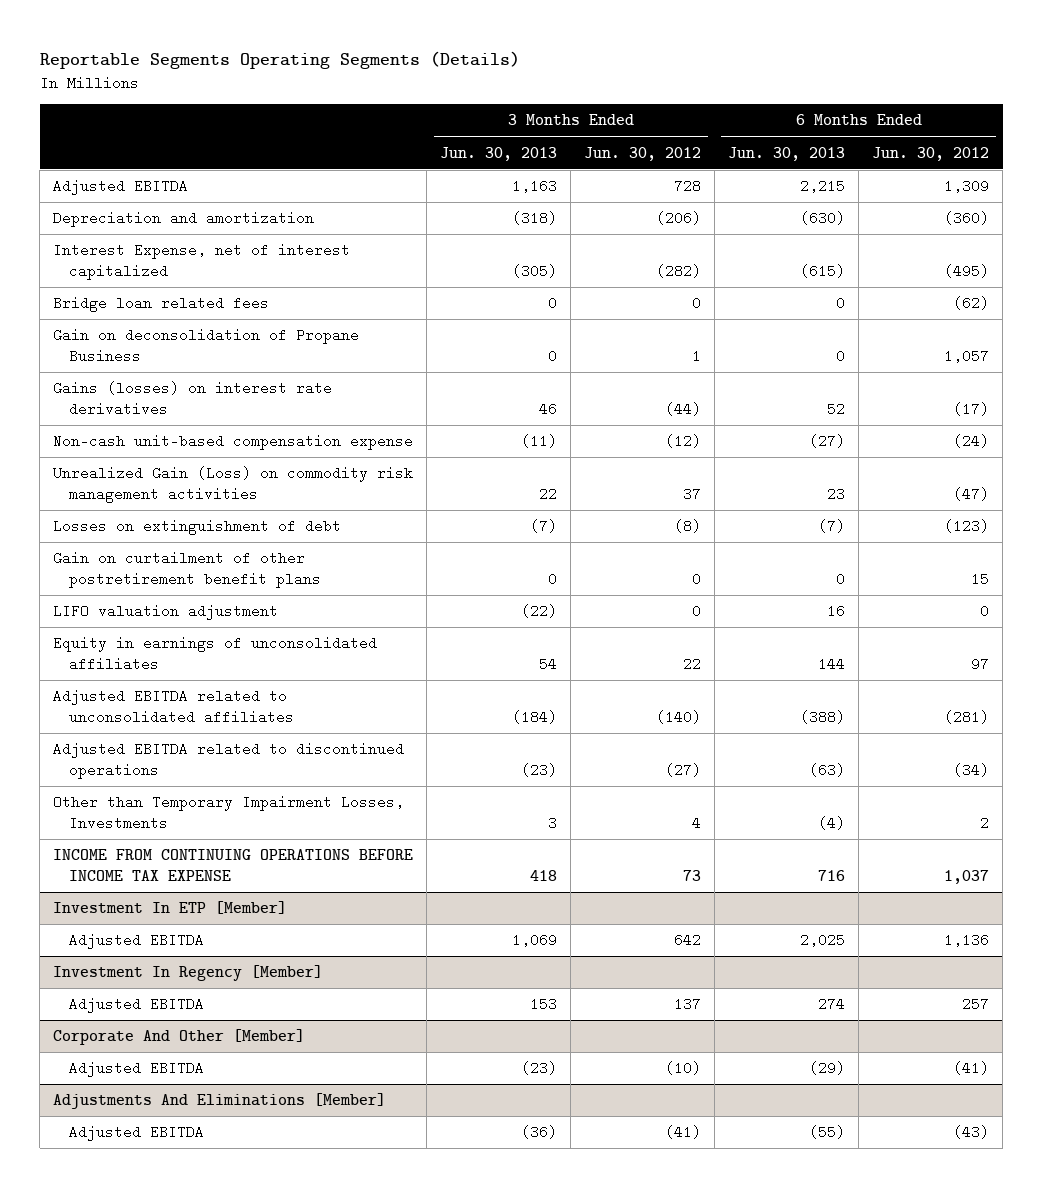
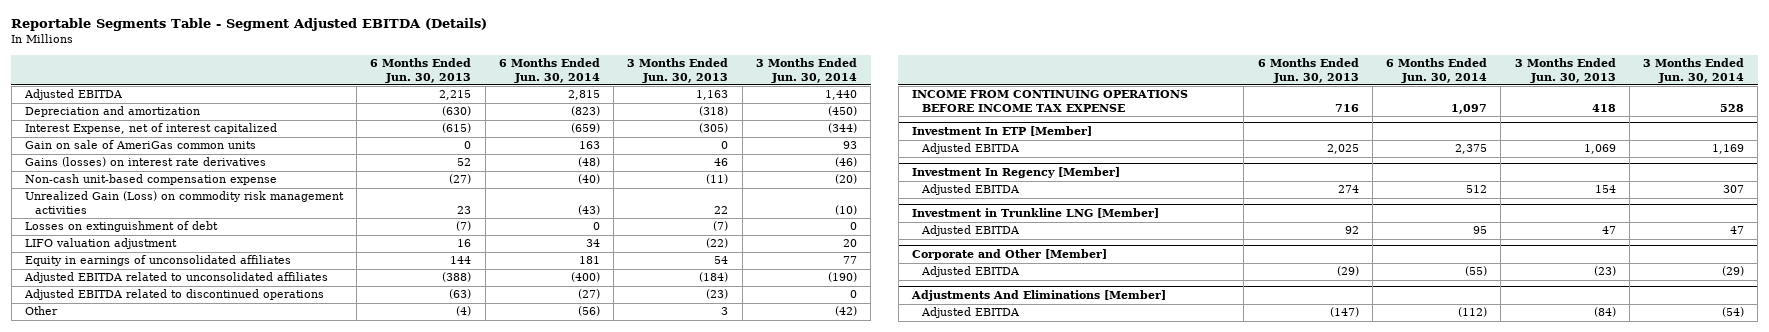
[39,51,520,70] Reportable Segments Operating Segments (Details) -> [11,18,488,32] Reportable Segments Table - Segment Adjusted EBITDA (Details)
[584,146,702,161] Jun. 30, 2012 -> none
[872,146,990,161] Jun. 30, 2012 -> none
none -> [498,58,600,83] 6 Months Ended Jun. 30, 2014
none -> [755,58,857,83] 3 Months Ended Jun. 30, 2014
[53,296,270,313] Bridge loan related fees -> none
[53,328,360,363] Gain on deconsolidation of Propane Business -> none
none -> [24,140,256,150] Gain on sale of AmeriGas common units
[53,551,322,588] Gain on curtailment of other postretirement benefit plans -> none
[53,795,405,830] Other than Temporary Impairment Losses, Investments -> none
none -> [24,306,58,316] Other
[530,997,558,1012] 153 -> [1594,185,1616,194] 154
none -> [912,208,1160,219] Investment in Trunkline LNG [Member]
none -> [921,225,1021,237] Adjusted EBITDA
[53,1029,306,1046] Corporate And Other [Member] -> [912,249,1108,261] Corporate and Other [Member]
[521,1125,558,1140] (36) -> [1593,307,1616,318] (84)
[809,1125,846,1140] (55) -> [1329,307,1359,318] (147)

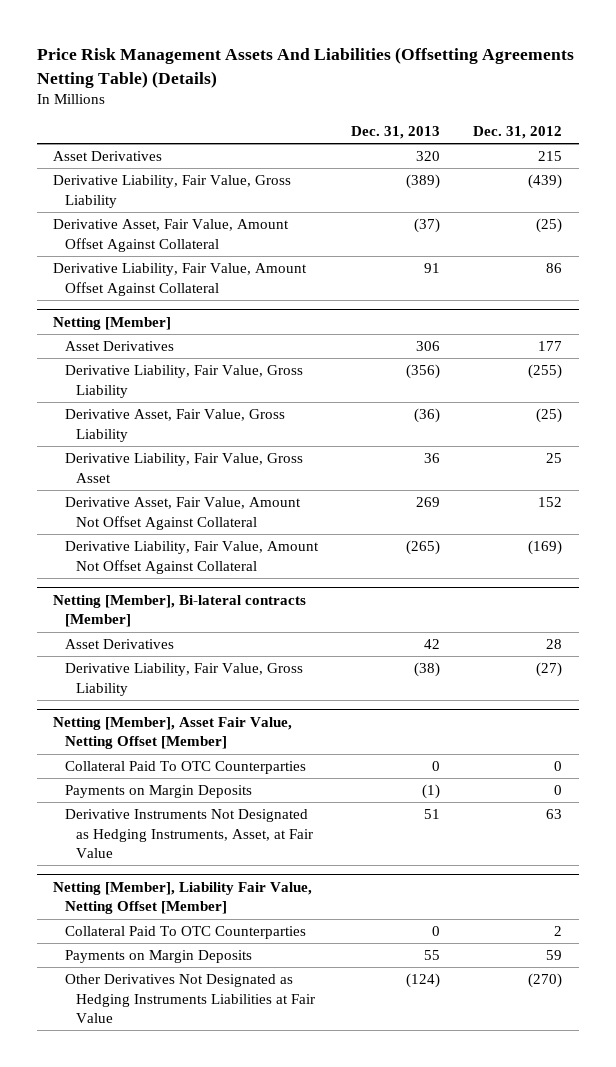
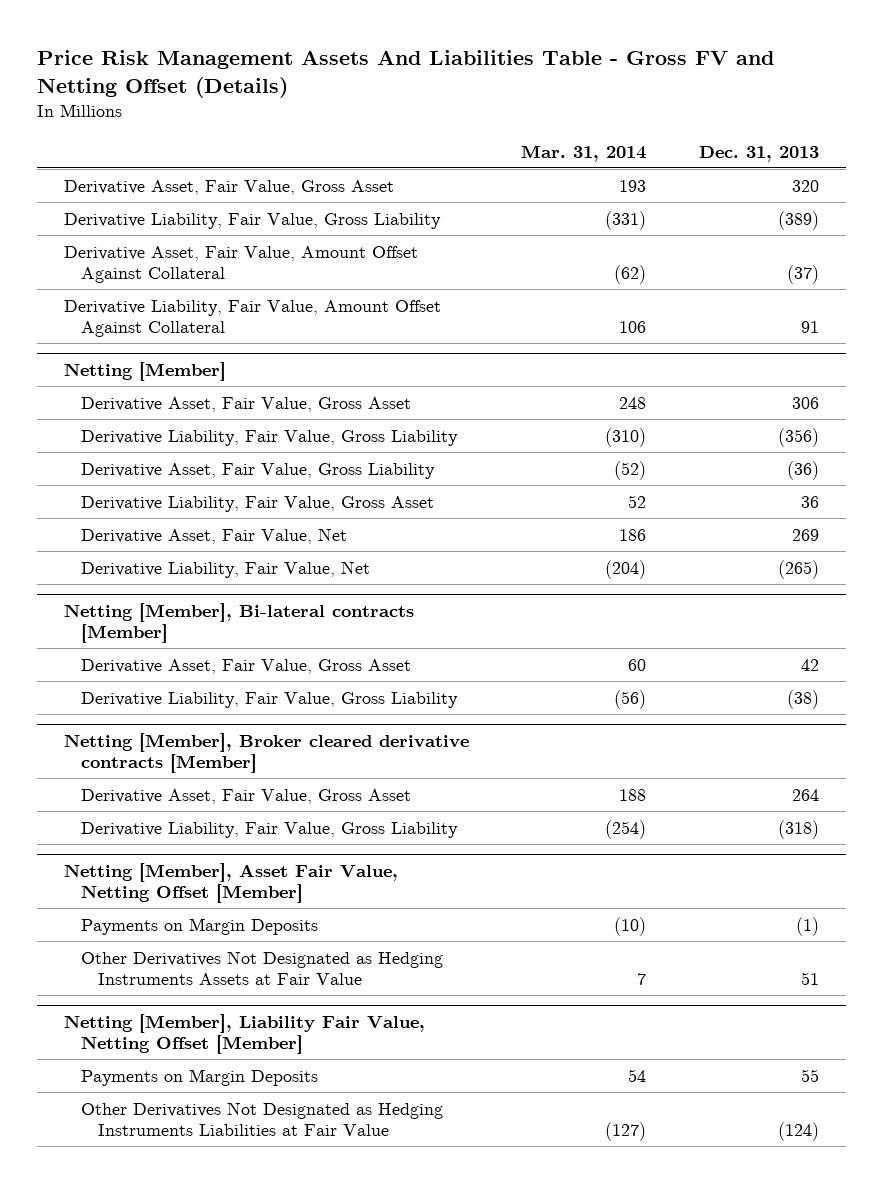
[36,47,574,88] Price Risk Management Assets And Liabilities (Offsetting Agreements Netting Table) (Details) -> [37,49,775,98] Price Risk Management Assets And Liabilities Table - Gross FV and Netting Offset (Details)
[473,126,563,140] Dec. 31, 2012 -> none
none -> [521,144,647,162] Mar. 31, 2014
[53,151,163,162] Asset Derivatives -> [63,179,394,195] Derivative Asset, Fair Value, Gross Asset
[64,341,174,352] Asset Derivatives -> [80,396,411,412] Derivative Asset, Fair Value, Gross Asset
[64,497,301,530] Derivative Asset, Fair Value, Amount Not Offset Against Collateral -> [80,527,347,544] Derivative Asset, Fair Value, Net
[64,541,319,574] Derivative Liability, Fair Value, Amount Not Offset Against Collateral -> [80,560,370,578] Derivative Liability, Fair Value, Net
[64,639,174,650] Asset Derivatives -> [80,658,411,674] Derivative Asset, Fair Value, Gross Asset
none -> [63,733,469,774] Netting [Member], Broker cleared derivative contracts [Member]
none -> [80,788,411,804] Derivative Asset, Fair Value, Gross Asset
none -> [80,821,458,838] Derivative Liability, Fair Value, Gross Liability
[64,761,306,775] Collateral Paid To OTC Counterparties -> none
[64,809,313,859] Derivative Instruments Not Designated as Hedging Instruments, Asset, at Fair Value -> [80,950,443,985] Other Derivatives Not Designated as Hedging Instruments Assets at Fair Value
[64,926,306,940] Collateral Paid To OTC Counterparties -> none

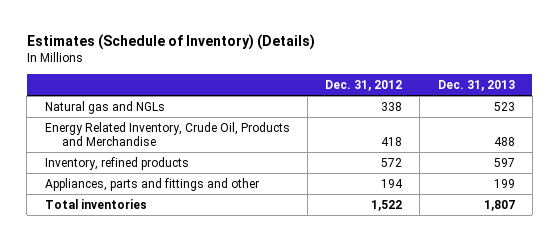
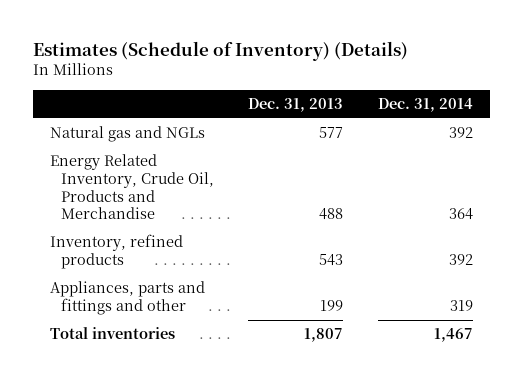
[325,80,403,92] Dec. 31, 2012 -> none
none -> [377,98,473,113] Dec. 31, 2014
[493,101,515,111] 523 -> [319,127,344,139] 577
[493,157,515,167] 597 -> [319,253,344,266] 543

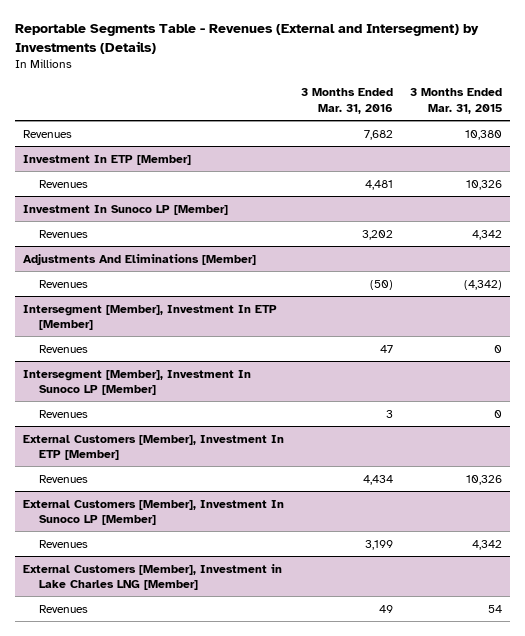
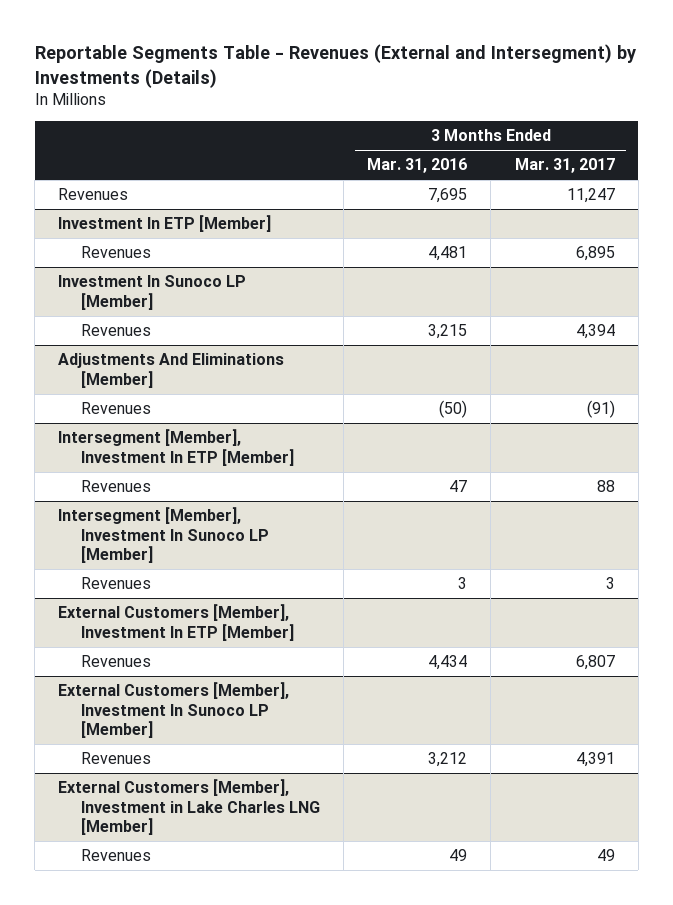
[410,88,503,114] 3 Months Ended Mar. 31, 2015 -> none
none -> [514,158,615,174] Mar. 31, 2017
[364,129,394,140] 7,682 -> [428,188,468,204] 7,695
[362,229,394,240] 3,202 -> [428,324,468,340] 3,215
[365,539,394,550] 3,199 -> [428,752,468,768] 3,212

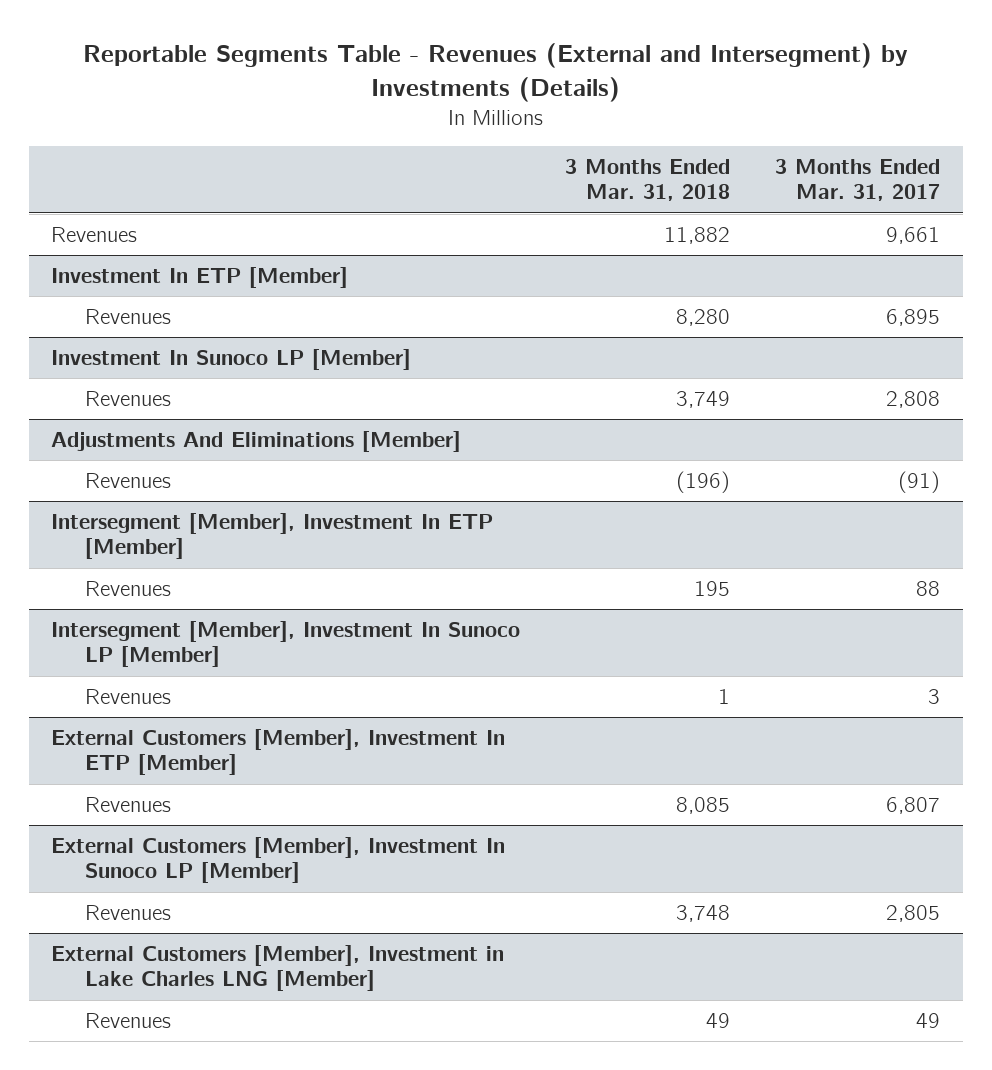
[367,158,468,174] Mar. 31, 2016 -> none
none -> [565,159,731,202] 3 Months Ended Mar. 31, 2018
[566,188,615,204] 11,247 -> [886,227,941,245] 9,661
[575,324,615,340] 4,394 -> [886,391,941,409] 2,808
[575,752,615,768] 4,391 -> [886,905,941,923] 2,805

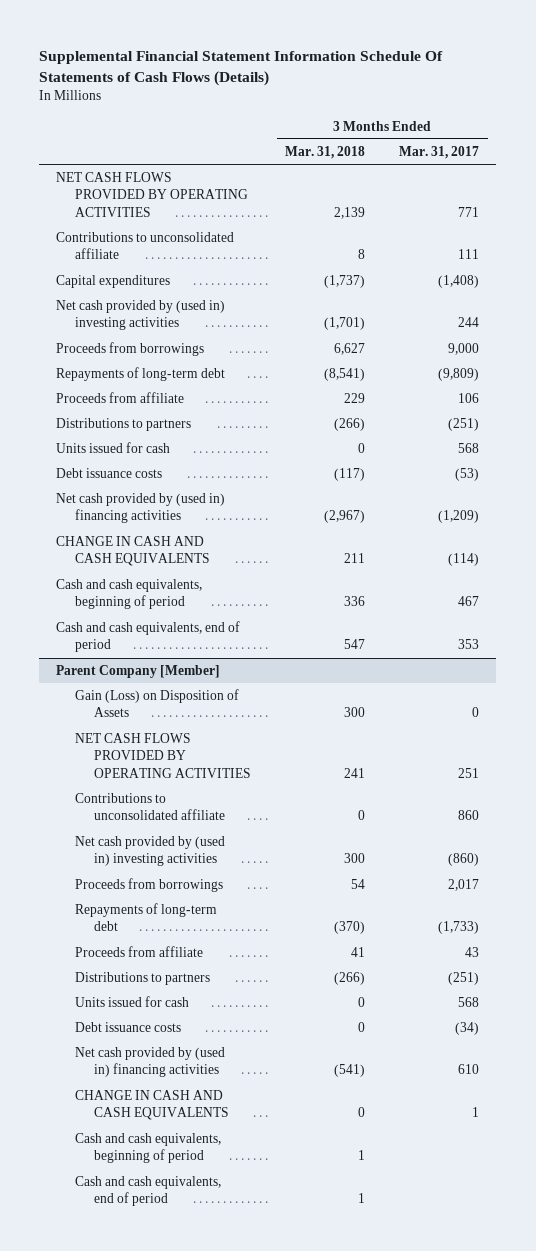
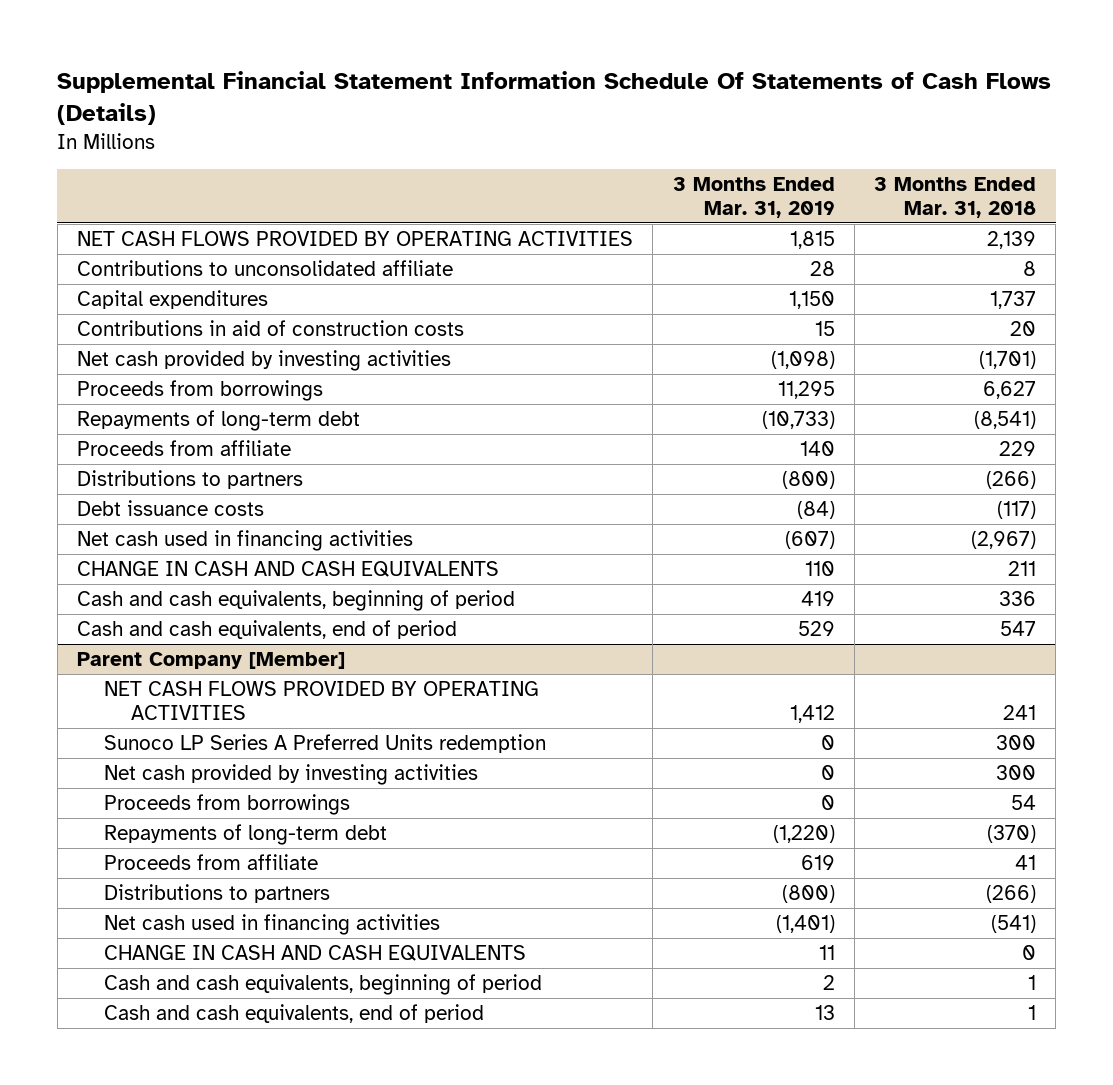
[399,145,480,159] Mar. 31, 2017 -> none
none -> [672,177,835,218] 3 Months Ended Mar. 31, 2019
[324,275,366,289] (1,737) -> [990,290,1037,309] 1,737
none -> [77,319,465,336] Contributions in aid of construction costs
[56,300,226,331] Net cash provided by (used in) investing activities -> [77,349,452,371] Net cash provided by investing activities
[56,442,171,454] Units issued for cash -> none
[56,493,226,524] Net cash provided by (used in) financing activities -> [77,529,414,551] Net cash used in financing activities
[75,689,240,718] Gain (Loss) on Disposition of Assets -> none
[75,793,226,821] Contributions to unconsolidated affiliate -> none
none -> [104,733,547,753] Sunoco LP Series A Preferred Units redemption
[75,836,226,867] Net cash provided by (used in) investing activities -> [104,763,479,785] Net cash provided by investing activities
[75,996,190,1008] Units issued for cash -> none
[75,1022,182,1033] Debt issuance costs -> none
[75,1047,226,1078] Net cash provided by (used in) financing activities -> [104,913,441,935] Net cash used in financing activities

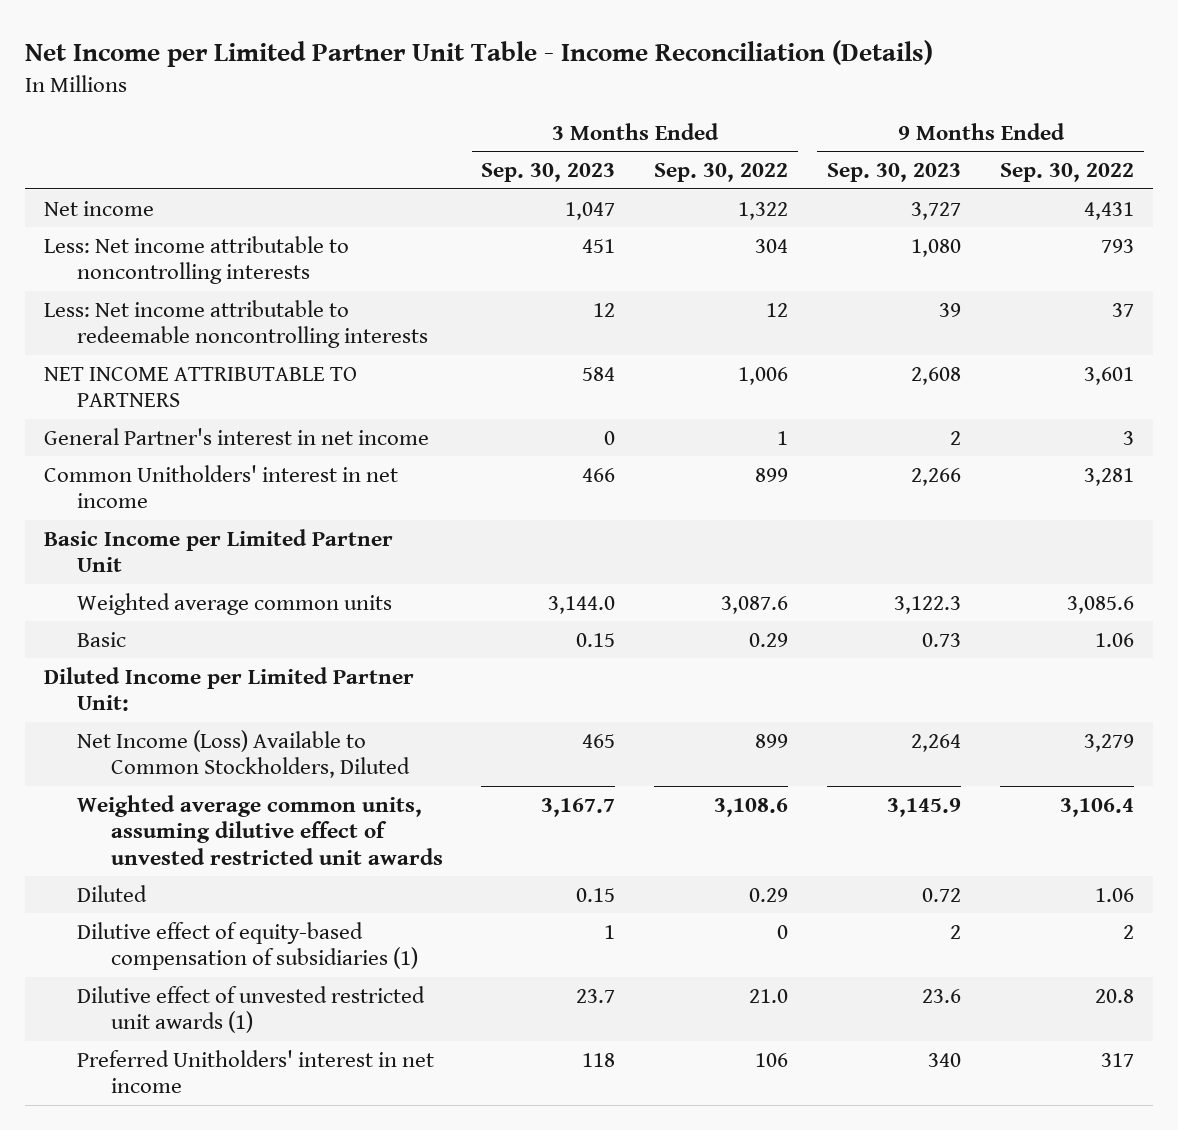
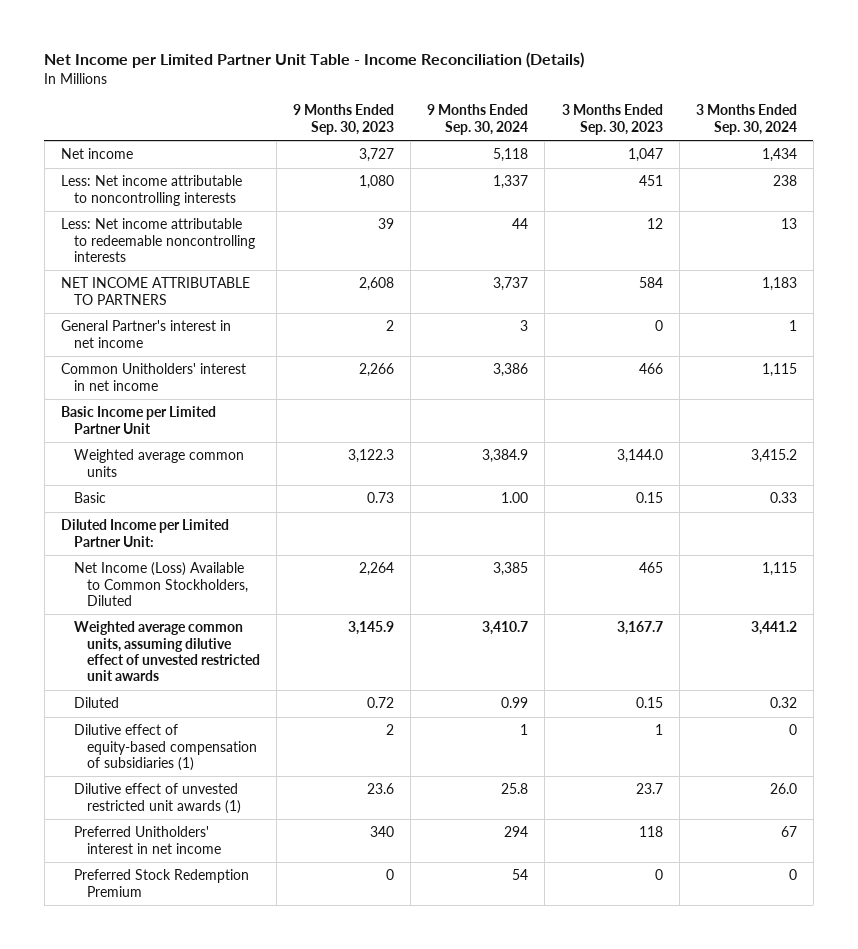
[654,163,789,183] Sep. 30, 2022 -> none
[1000,163,1135,183] Sep. 30, 2022 -> none
none -> [427,104,529,135] 9 Months Ended Sep. 30, 2024
none -> [695,104,797,135] 3 Months Ended Sep. 30, 2024
none -> [73,869,249,897] Preferred Stock Redemption Premium

